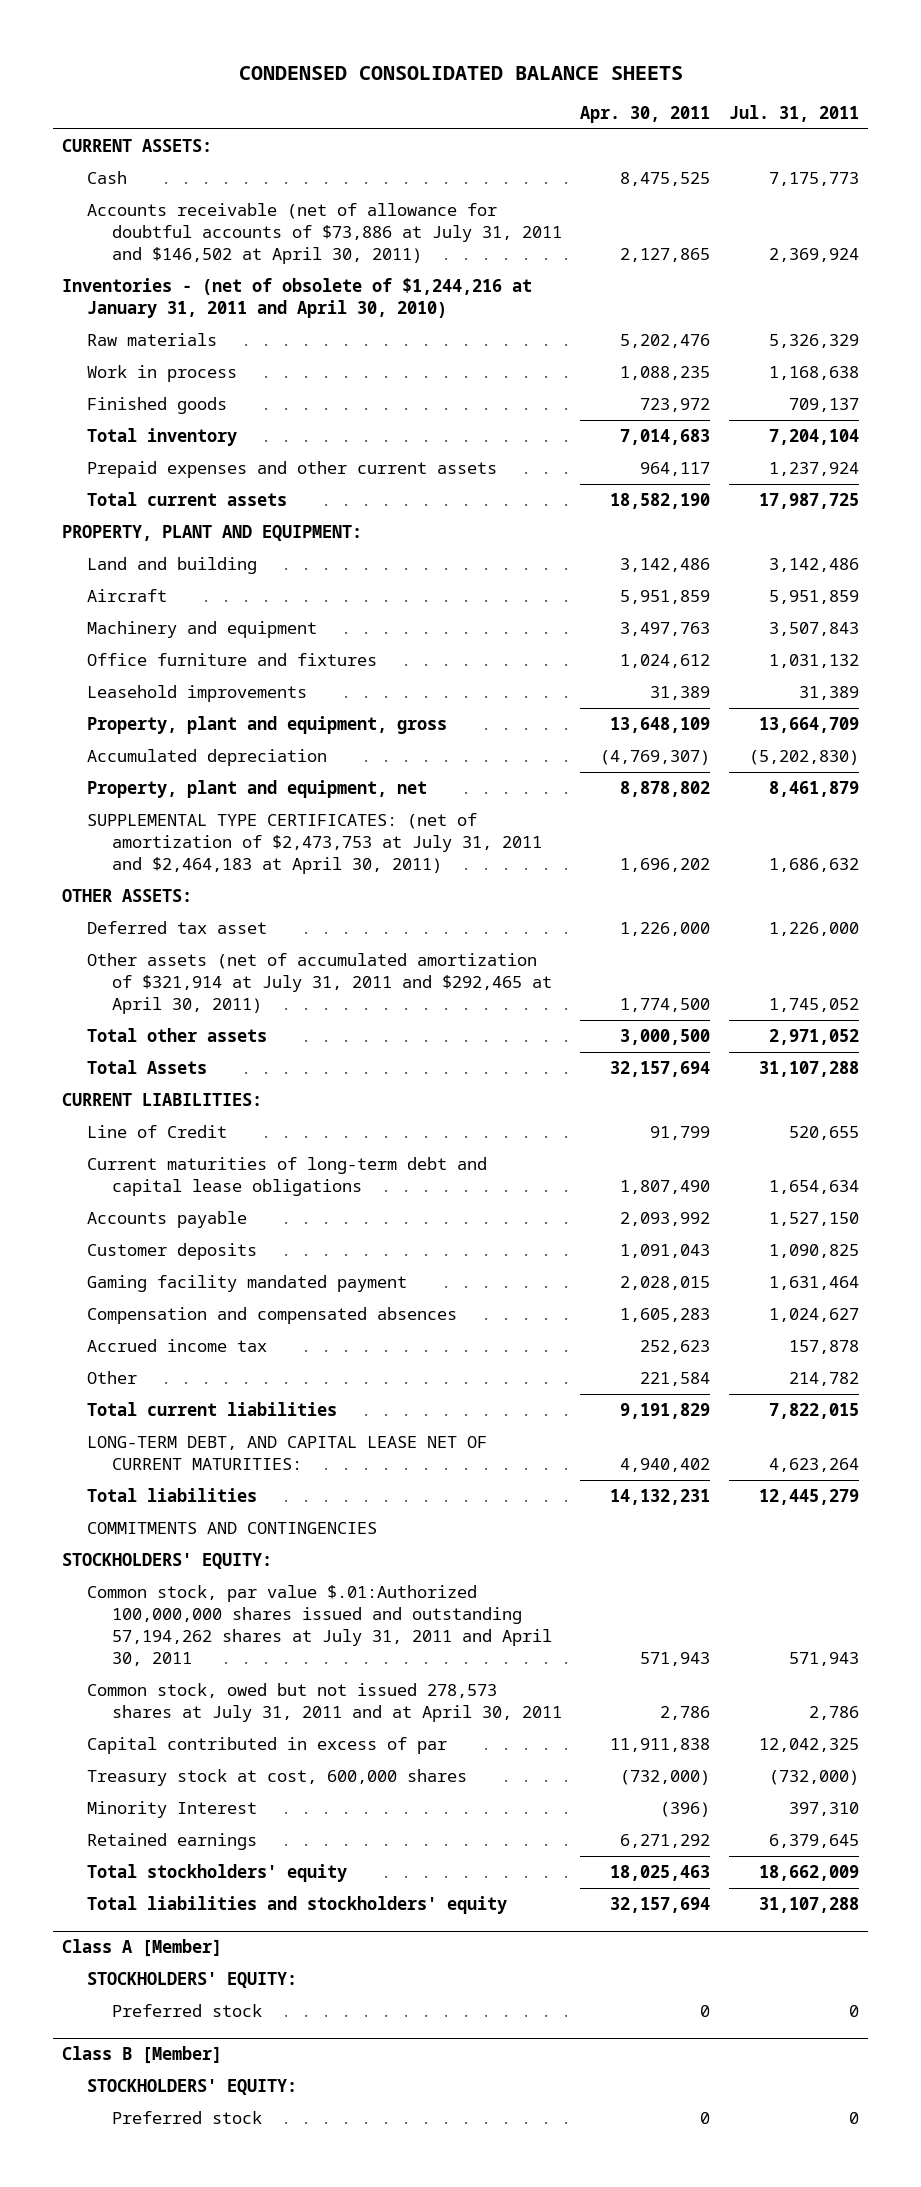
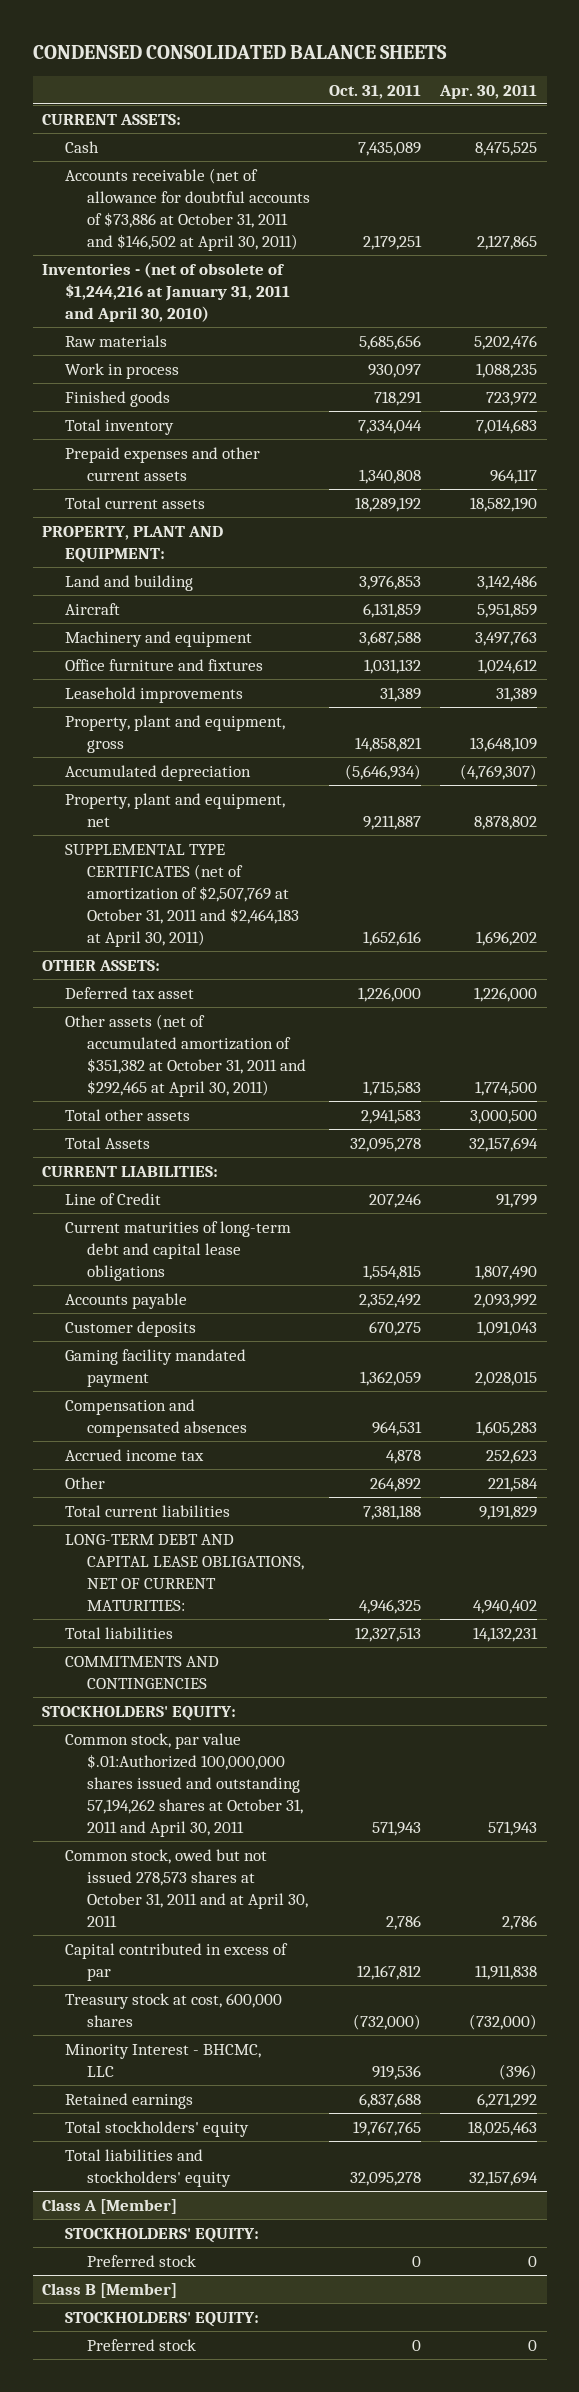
[728,104,859,122] Jul. 31, 2011 -> none
none -> [329,84,422,99] Oct. 31, 2011
[87,203,562,265] Accounts receivable (net of allowance for doubtful accounts of $73,886 at July 31, 2011 and $146,502 at April 30, 2011) -> [64,167,311,251] Accounts receivable (net of allowance for doubtful accounts of $73,886 at October 31, 2011 and $146,502 at April 30, 2011)
[87,813,542,875] SUPPLEMENTAL TYPE CERTIFICATES: (net of amortization of $2,473,753 at July 31, 2011 and $2,464,183 at April 30, 2011) -> [64,843,300,947] SUPPLEMENTAL TYPE CERTIFICATES (net of amortization of $2,507,769 at October 31, 2011 and $2,464,183 at April 30, 2011)
[87,953,552,1015] Other assets (net of accumulated amortization of $321,914 at July 31, 2011 and $292,465 at April 30, 2011) -> [64,1013,307,1097] Other assets (net of accumulated amortization of $351,382 at October 31, 2011 and $292,465 at April 30, 2011)
[87,1436,488,1471] LONG-TERM DEBT, AND CAPITAL LEASE NET OF CURRENT MATURITIES: -> [64,1533,305,1611] LONG-TERM DEBT AND CAPITAL LEASE OBLIGATIONS, NET OF CURRENT MATURITIES:
[87,1585,552,1667] Common stock, par value $.01:Authorized 100,000,000 shares issued and outstanding 57,194,262 shares at July 31, 2011 and April 30, 2011 -> [64,1732,304,1837] Common stock, par value $.01:Authorized 100,000,000 shares issued and outstanding 57,194,262 shares at October 31, 2011 and April 30, 2011
[87,1683,562,1723] Common stock, owed but not issued 278,573 shares at July 31, 2011 and at April 30, 2011 -> [64,1848,309,1927] Common stock, owed but not issued 278,573 shares at October 31, 2011 and at April 30, 2011
[87,1801,258,1819] Minority Interest -> [64,2043,261,2077] Minority Interest - BHCMC, LLC

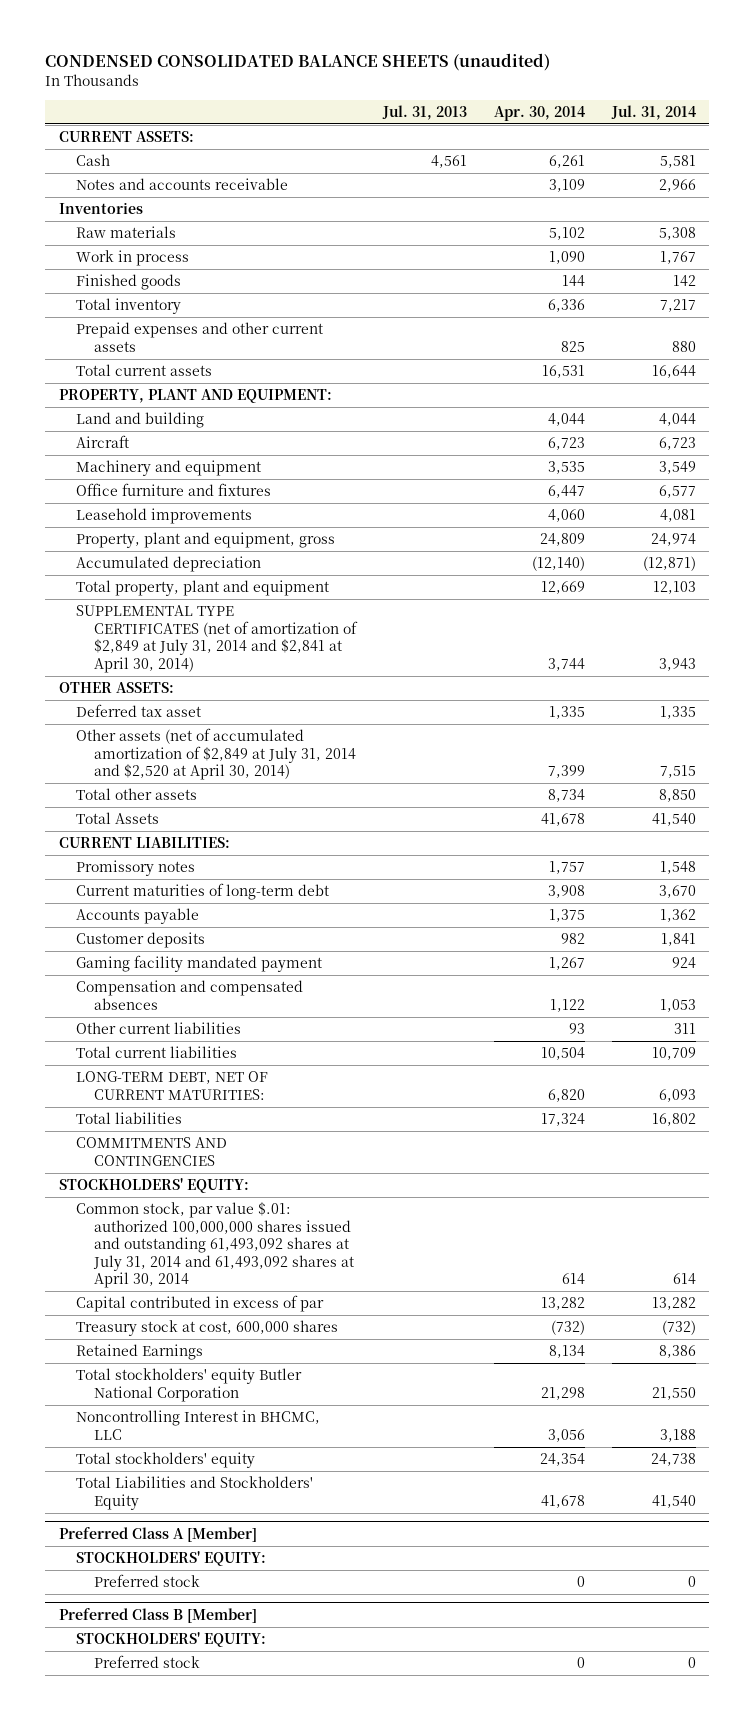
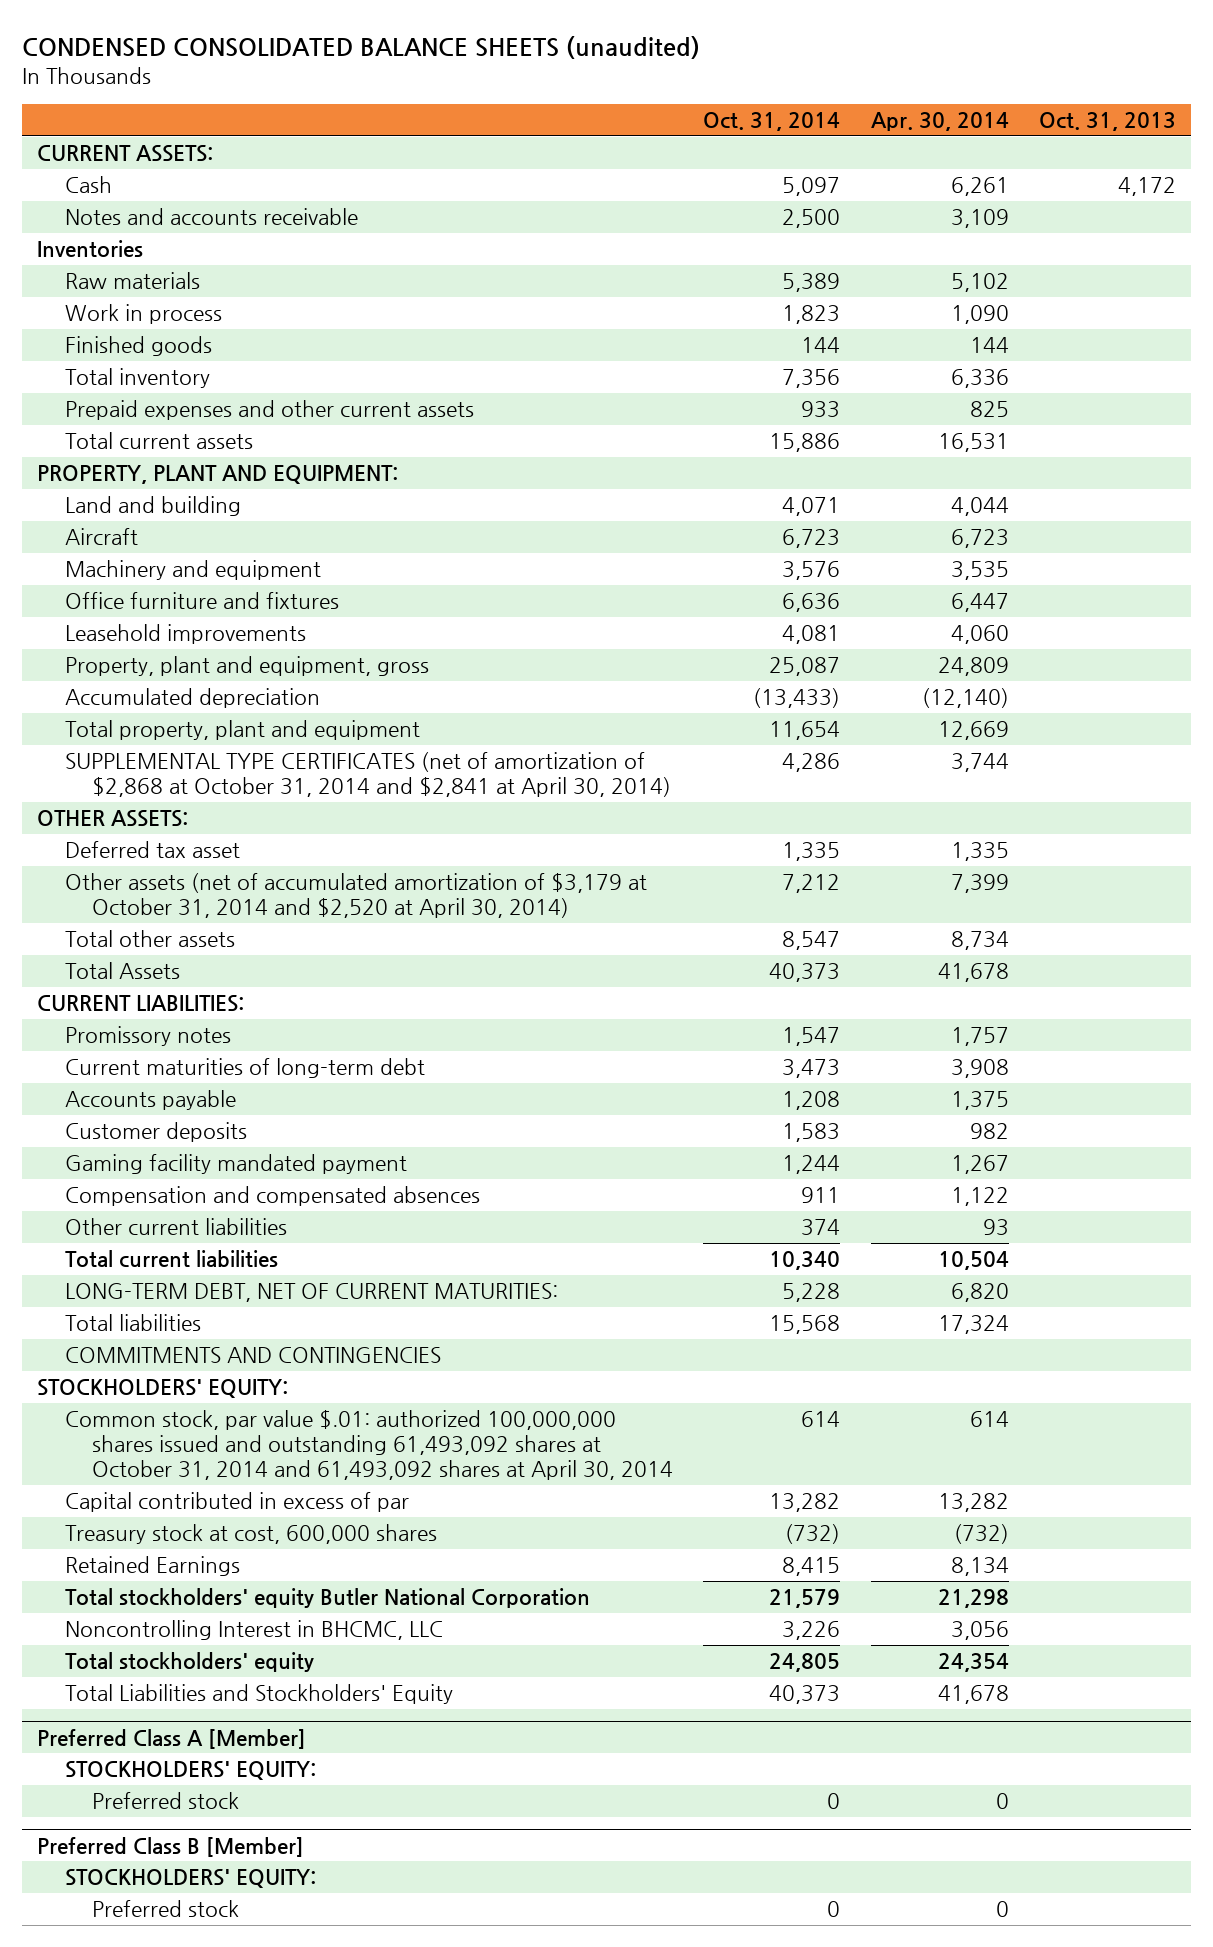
[382,104,468,120] Jul. 31, 2013 -> none
[610,104,696,120] Jul. 31, 2014 -> none
none -> [703,112,841,132] Oct. 31, 2014
none -> [1038,112,1176,132] Oct. 31, 2013
[76,605,359,673] SUPPLEMENTAL TYPE CERTIFICATES (net of amortization of $2,849 at July 31, 2014 and $2,841 at April 30, 2014) -> [64,752,672,798] SUPPLEMENTAL TYPE CERTIFICATES (net of amortization of $2,868 at October 31, 2014 and $2,841 at April 30, 2014)
[76,728,357,781] Other assets (net of accumulated amortization of $2,849 at July 31, 2014 and $2,520 at April 30, 2014) -> [64,873,647,919] Other assets (net of accumulated amortization of $3,179 at October 31, 2014 and $2,520 at April 30, 2014)
[76,1202,355,1289] Common stock, par value $.01: authorized 100,000,000 shares issued and outstanding 61,493,092 shares at July 31, 2014 and 61,493,092 shares at April 30, 2014 -> [64,1410,674,1481] Common stock, par value $.01: authorized 100,000,000 shares issued and outstanding 61,493,092 shares at October 31, 2014 and 61,493,092 shares at April 30, 2014

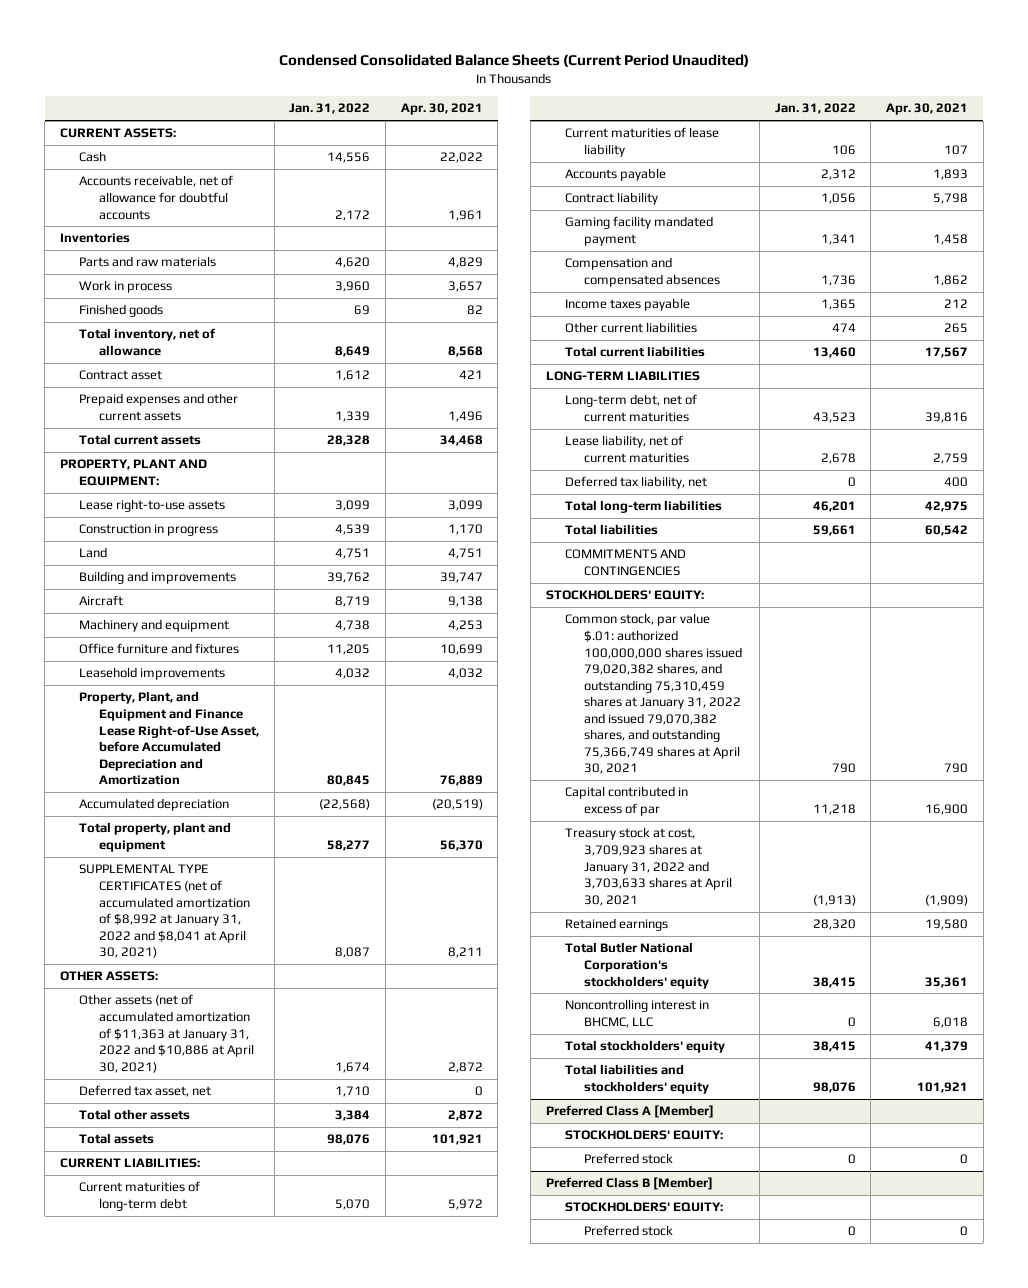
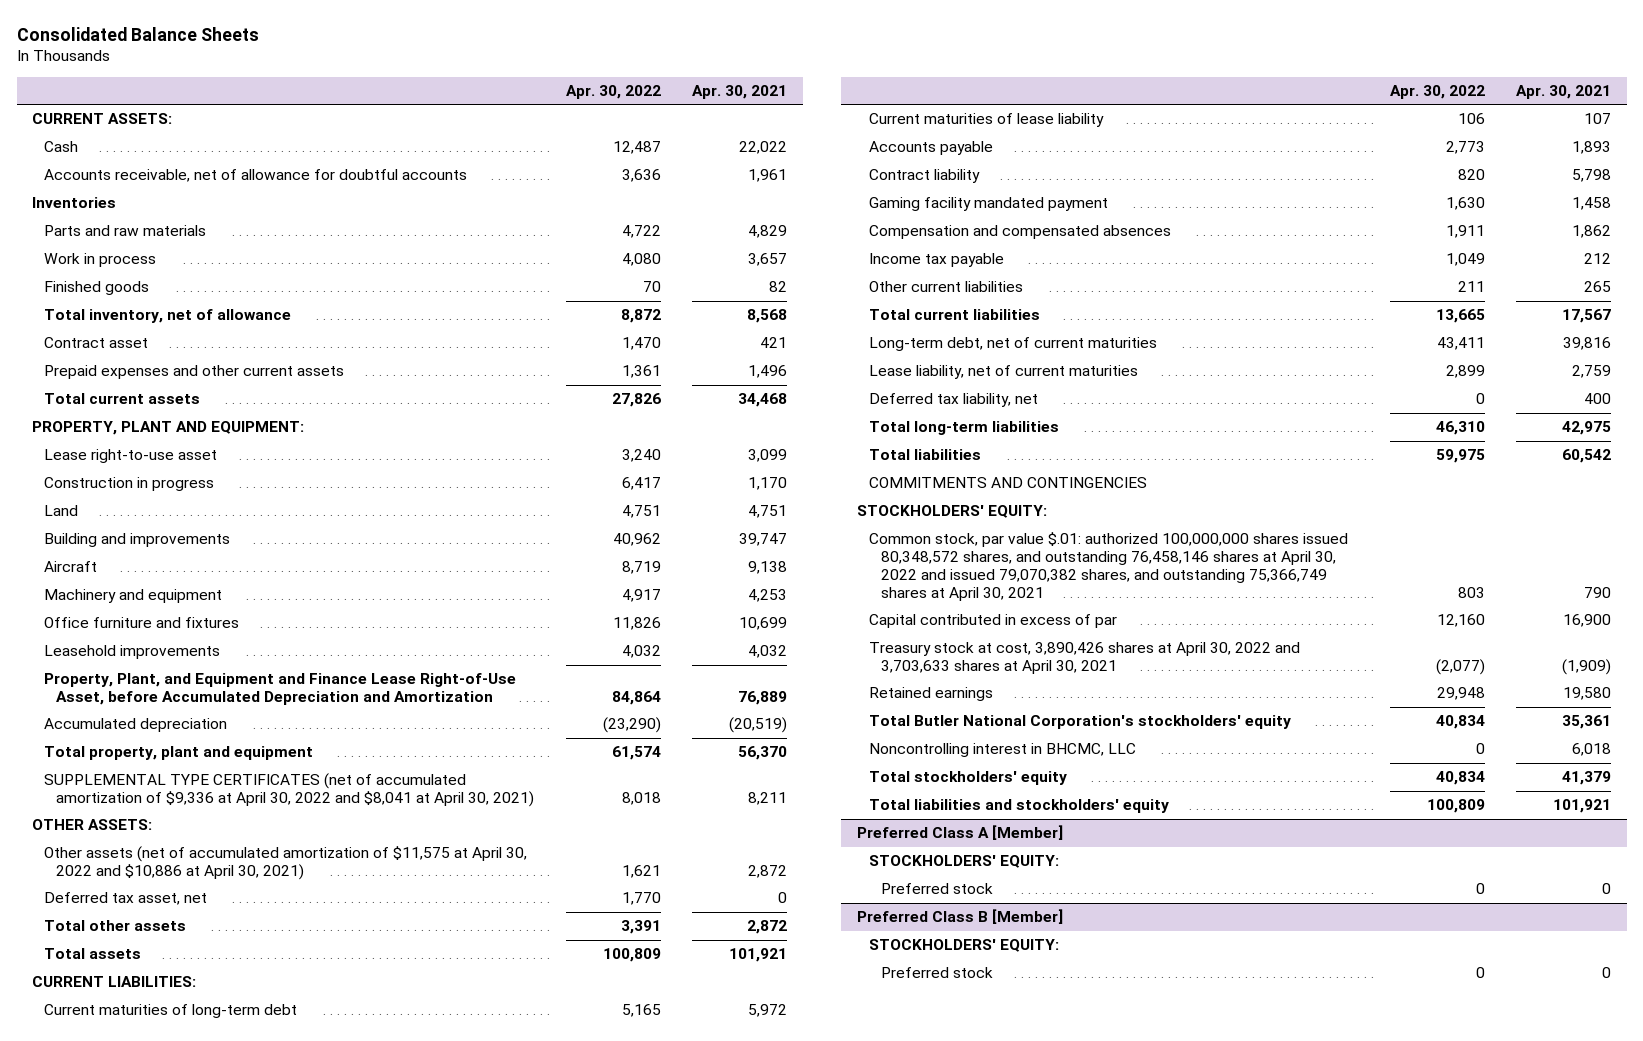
[279,54,750,68] Condensed Consolidated Balance Sheets (Current Period Unaudited) -> [16,26,259,41] Consolidated Balance Sheets
[289,103,371,115] Jan. 31, 2022 -> none
none -> [565,84,661,99] Apr. 30, 2022
[79,499,226,513] Lease right-to-use assets -> [44,449,218,464] Lease right-to-use asset
[79,864,250,959] SUPPLEMENTAL TYPE CERTIFICATES (net of accumulated amortization of $8,992 at January 31, 2022 and $8,041 at April 30, 2021) -> [44,773,535,807] SUPPLEMENTAL TYPE CERTIFICATES (net of accumulated amortization of $9,336 at April 30, 2022 and $8,041 at April 30, 2021)
[79,994,254,1073] Other assets (net of accumulated amortization of $11,363 at January 31, 2022 and $10,886 at April 30, 2021) -> [44,846,528,880] Other assets (net of accumulated amortization of $11,575 at April 30, 2022 and $10,886 at April 30, 2021)
[565,298,691,312] Income taxes payable -> [868,253,1004,268] Income tax payable
[545,371,700,382] LONG-TERM LIABILITIES -> none
[565,613,743,775] Common stock, par value $.01: authorized 100,000,000 shares issued 79,020,382 shares, and outstanding 75,310,459 shares at January 31, 2022 and issued 79,070,382 shares, and outstanding 75,366,749 shares at April 30, 2021 -> [868,532,1348,601] Common stock, par value $.01: authorized 100,000,000 shares issued 80,348,572 shares, and outstanding 76,458,146 shares at April 30, 2022 and issued 79,070,382 shares, and outstanding 75,366,749 shares at April 30, 2021
[565,827,733,906] Treasury stock at cost, 3,709,923 shares at January 31, 2022 and 3,703,633 shares at April 30, 2021 -> [868,642,1300,674] Treasury stock at cost, 3,890,426 shares at April 30, 2022 and 3,703,633 shares at April 30, 2021

